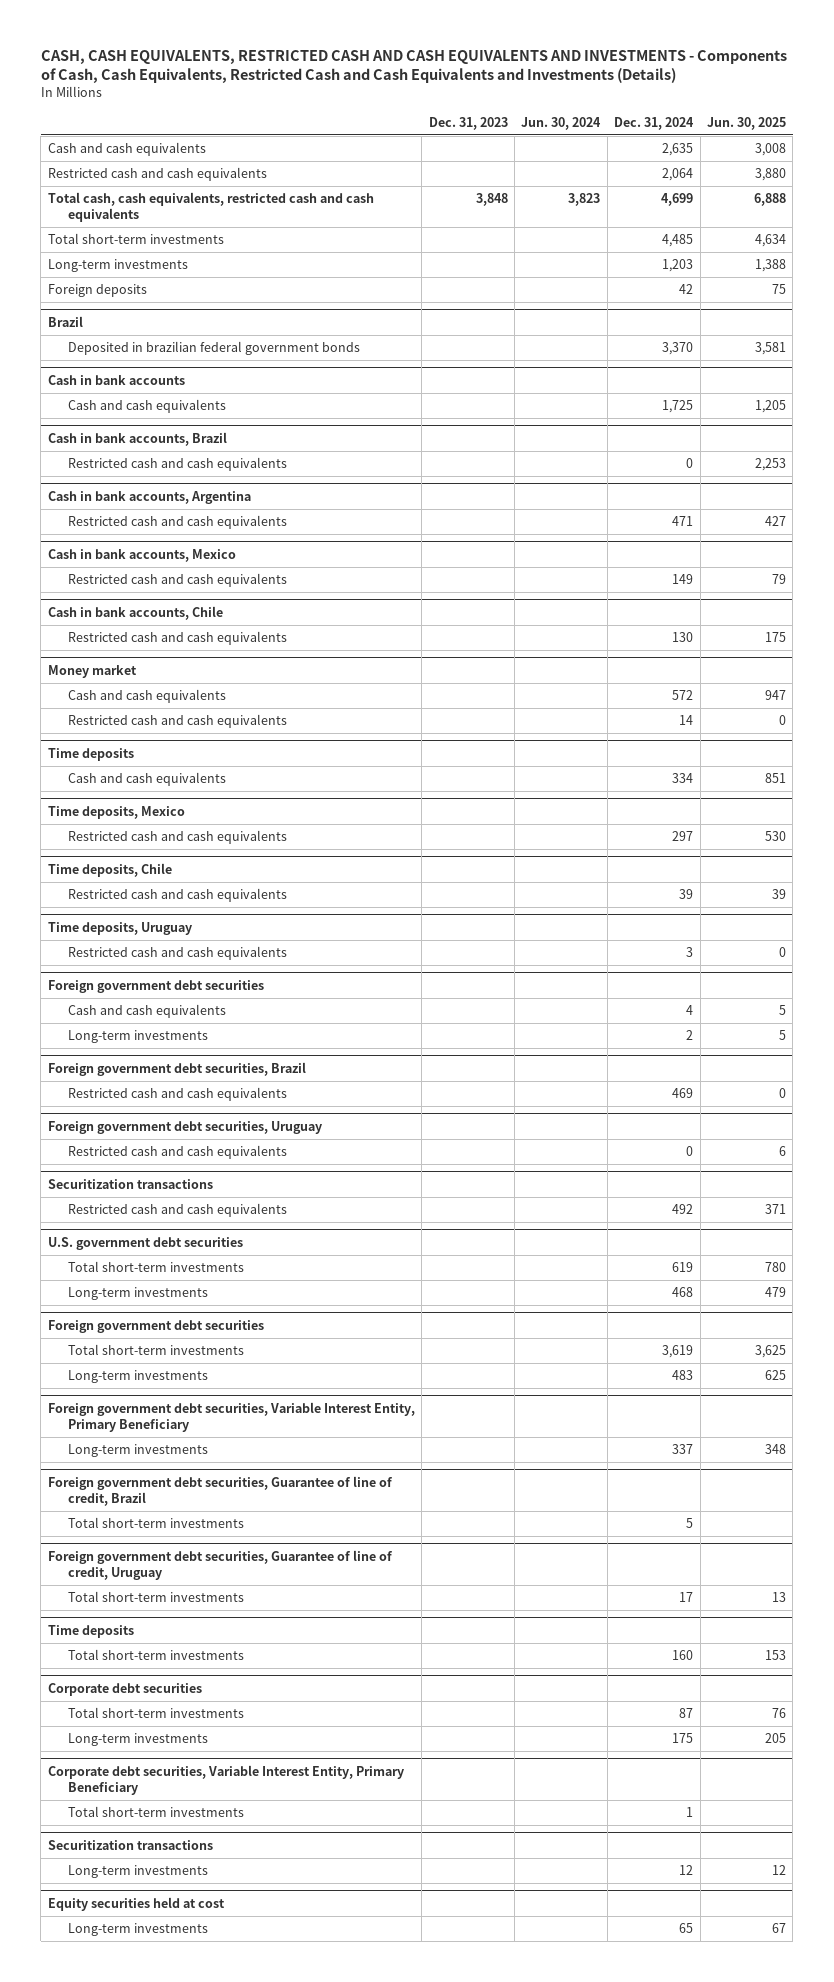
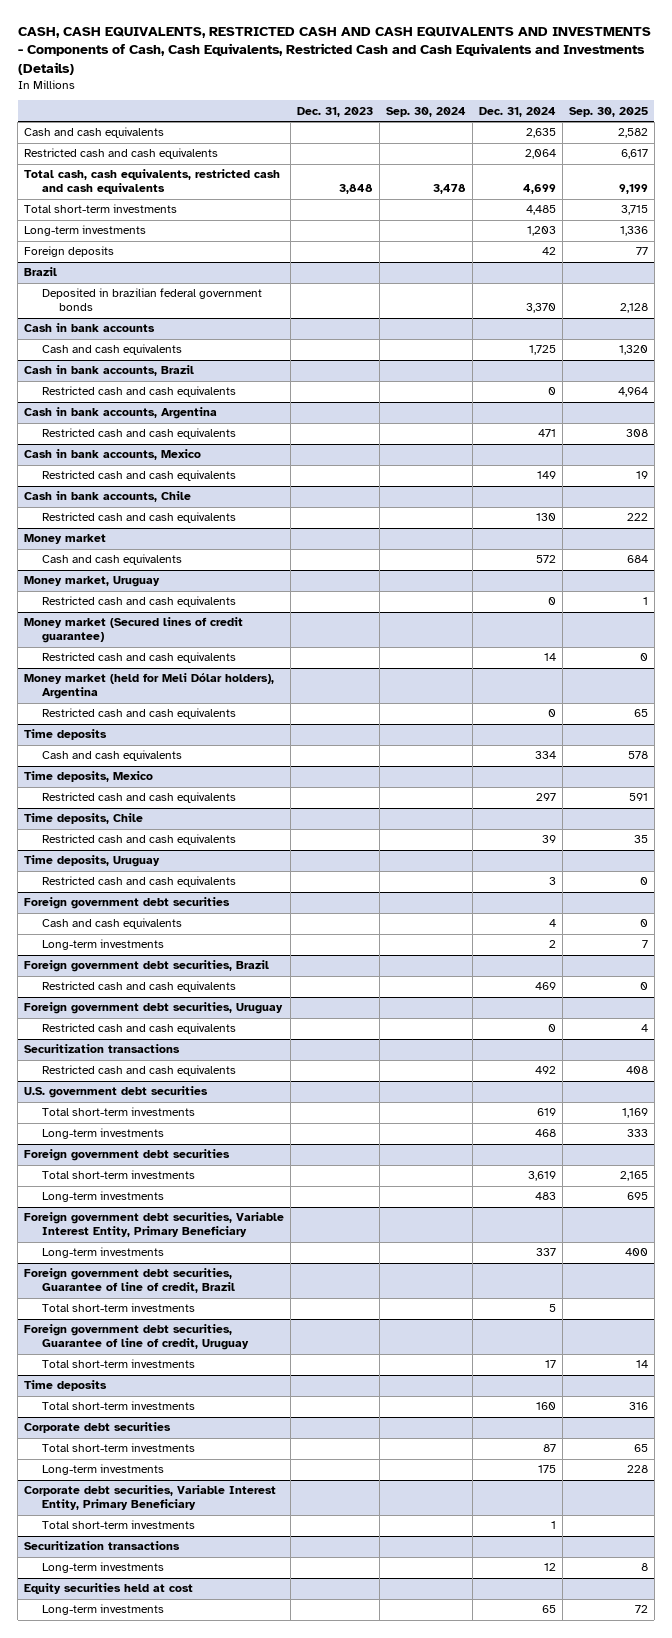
[521,116,602,130] Jun. 30, 2024 -> none
[707,116,787,130] Jun. 30, 2025 -> none
none -> [386,106,467,117] Sep. 30, 2024
none -> [568,106,648,117] Sep. 30, 2025
none -> [24,576,161,588] Money market, Uruguay
none -> [41,596,236,608] Restricted cash and cash equivalents
none -> [24,617,244,644] Money market (Secured lines of credit guarantee)
none -> [24,673,275,700] Money market (held for Meli Dólar holders), Argentina
none -> [41,708,236,720] Restricted cash and cash equivalents

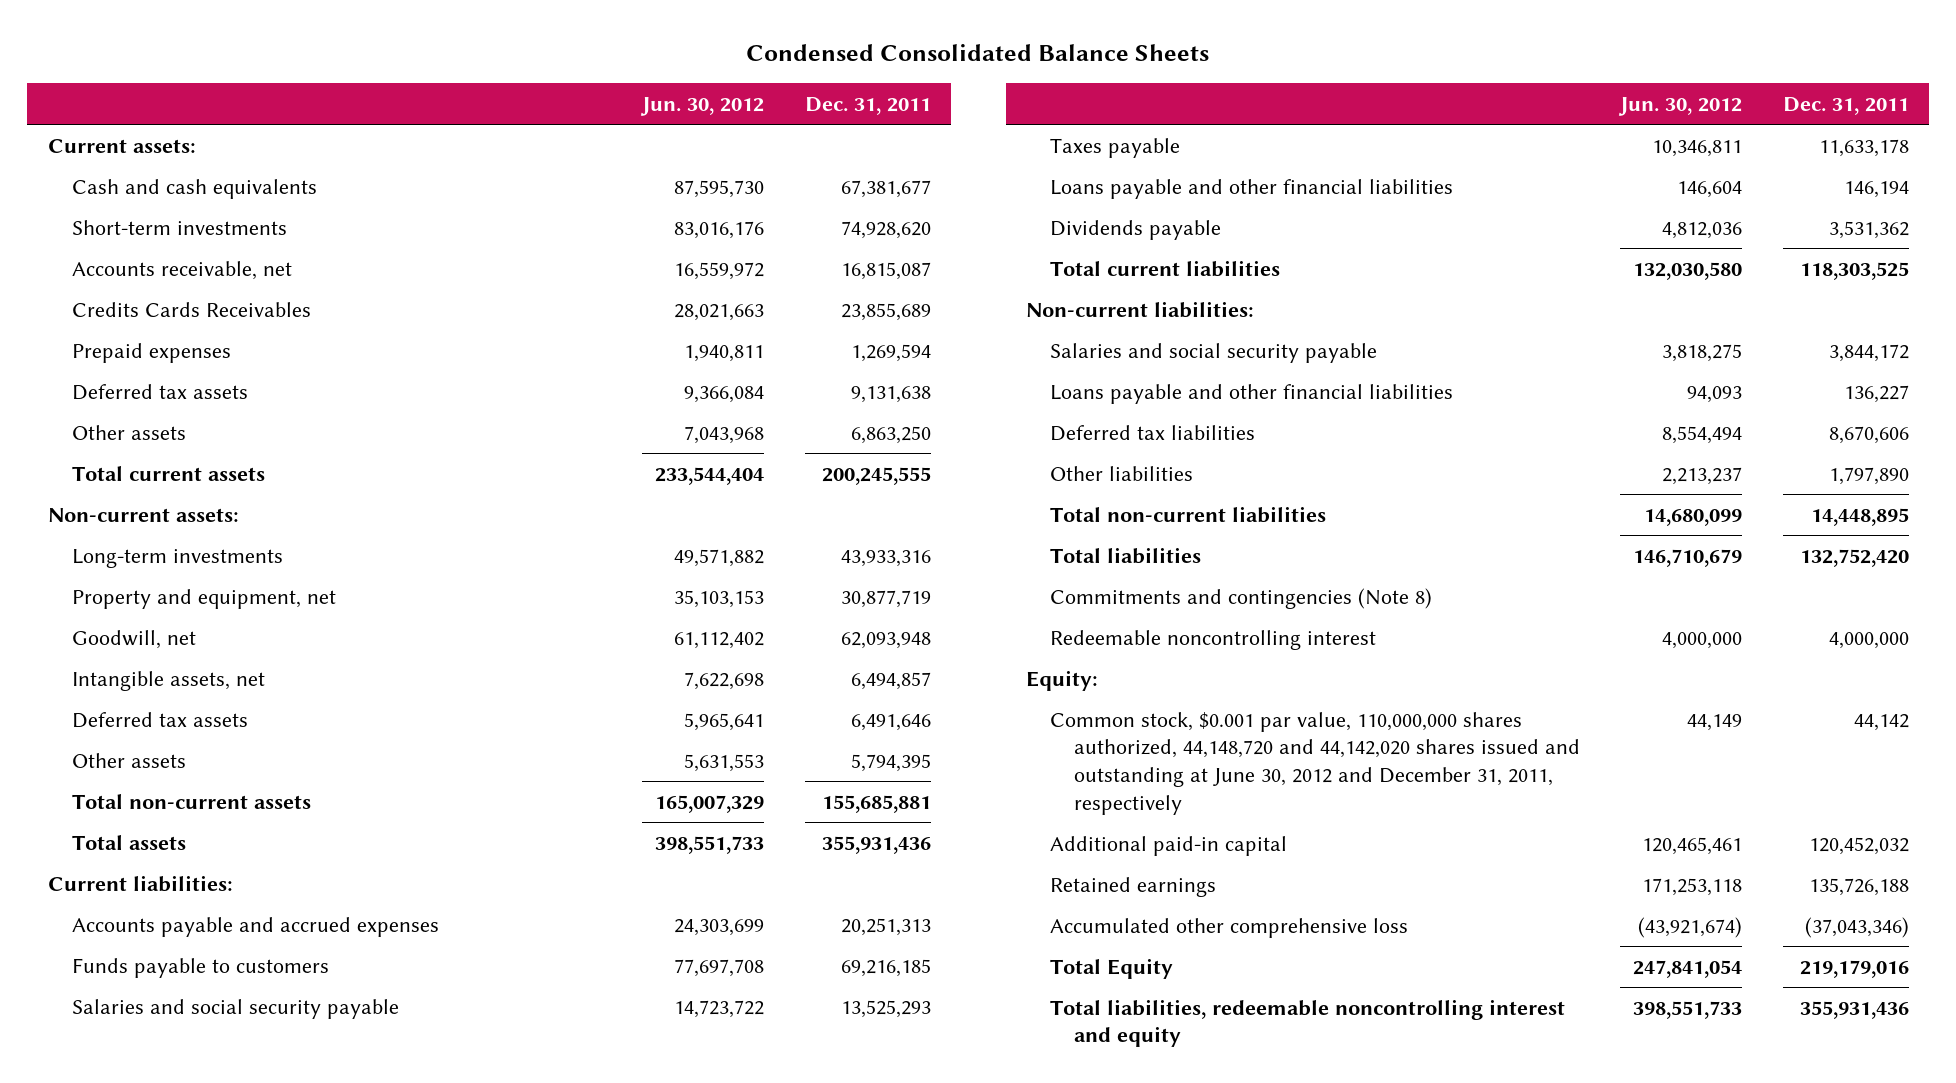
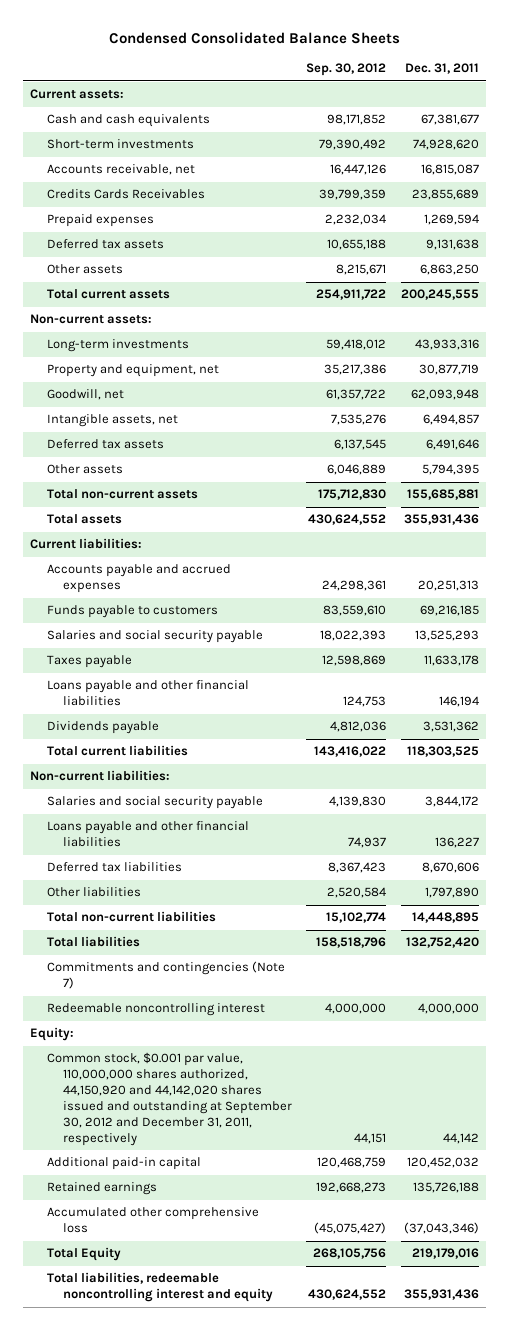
[640,96,765,116] Jun. 30, 2012 -> none
none -> [306,63,387,77] Sep. 30, 2012
[1049,587,1432,609] Commitments and contingencies (Note 8) -> [46,961,285,990] Commitments and contingencies (Note 7)
[1049,711,1580,815] Common stock, $0.001 par value, 110,000,000 shares authorized, 44,148,720 and 44,142,020 shares issued and outstanding at June 30, 2012 and December 31, 2011, respectively -> [46,1052,292,1146] Common stock, $0.001 par value, 110,000,000 shares authorized, 44,150,920 and 44,142,020 shares issued and outstanding at September 30, 2012 and December 31, 2011, respectively

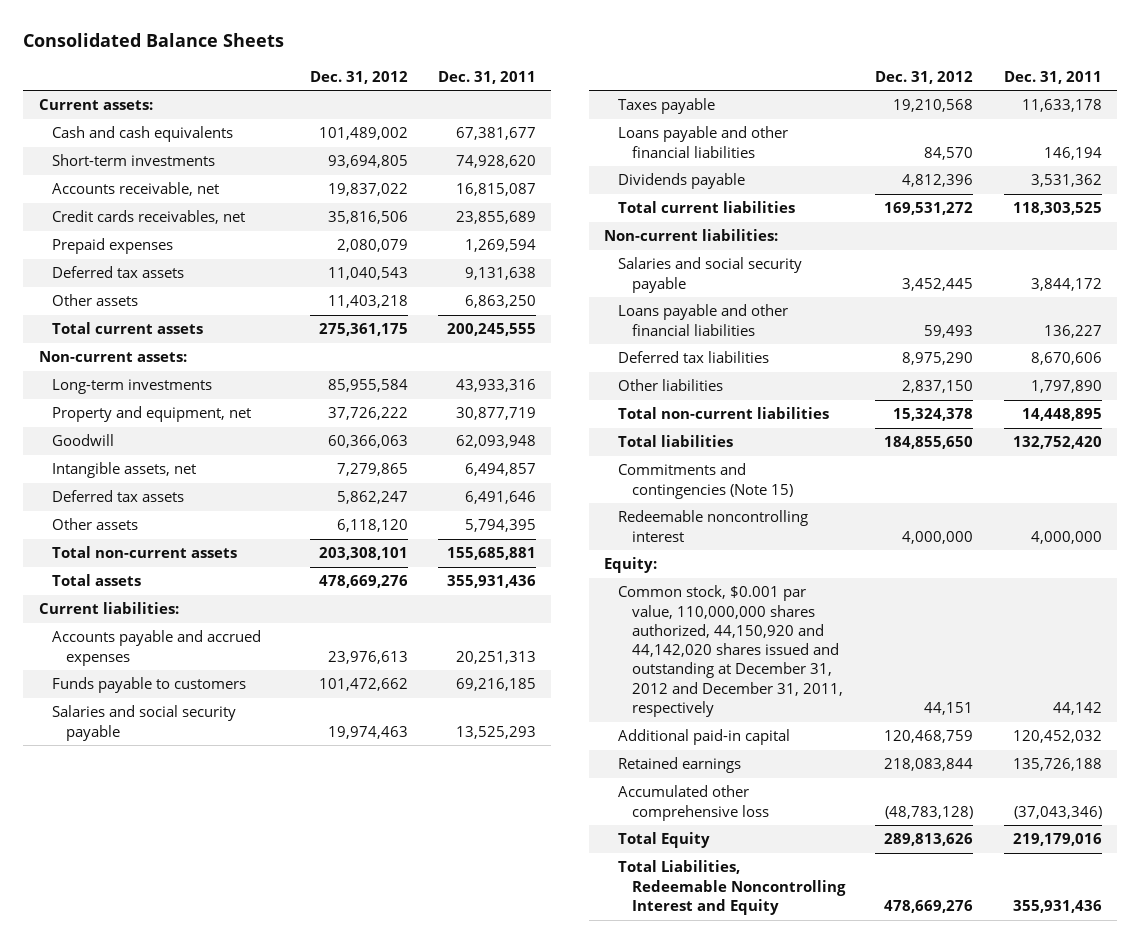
[108,32,400,45] Condensed Consolidated Balance Sheets -> [23,32,285,47] Consolidated Balance Sheets
[306,63,387,77] Sep. 30, 2012 -> none
none -> [309,70,408,84] Dec. 31, 2012
[46,189,205,200] Credits Cards Receivables -> [52,210,246,225] Credit cards receivables, net
[46,389,124,401] Goodwill, net -> [52,434,115,447] Goodwill
[46,961,285,990] Commitments and contingencies (Note 7) -> [618,463,793,499] Commitments and contingencies (Note 15)
[46,1052,292,1146] Common stock, $0.001 par value, 110,000,000 shares authorized, 44,150,920 and 44,142,020 shares issued and outstanding at September 30, 2012 and December 31, 2011, respectively -> [618,585,843,717] Common stock, $0.001 par value, 110,000,000 shares authorized, 44,150,920 and 44,142,020 shares issued and outstanding at December 31, 2012 and December 31, 2011, respectively
[46,1272,273,1303] Total liabilities, redeemable noncontrolling interest and equity -> [618,860,846,915] Total Liabilities, Redeemable Noncontrolling Interest and Equity

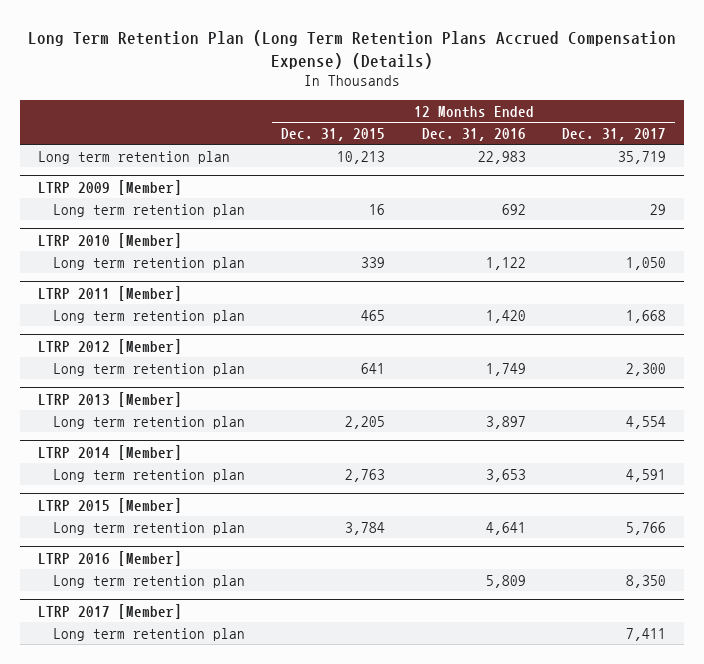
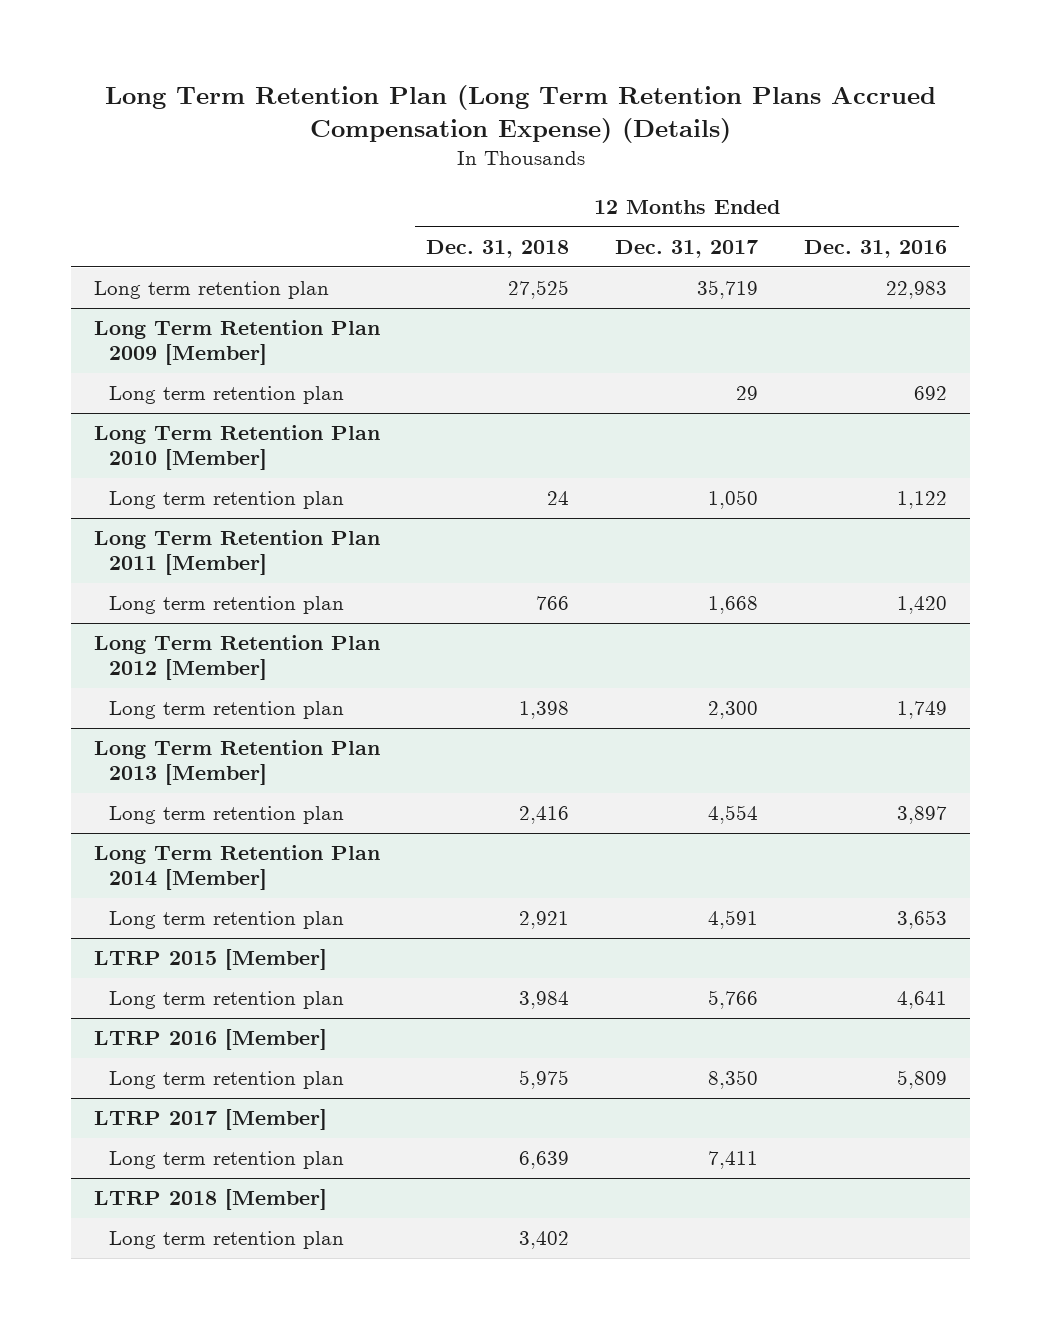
[281,127,386,141] Dec. 31, 2015 -> none
none -> [426,240,570,259] Dec. 31, 2018
[38,179,183,195] LTRP 2009 [Member] -> [94,320,381,366] Long Term Retention Plan 2009 [Member]
[38,232,183,248] LTRP 2010 [Member] -> [94,425,381,471] Long Term Retention Plan 2010 [Member]
[38,285,183,301] LTRP 2011 [Member] -> [94,530,381,576] Long Term Retention Plan 2011 [Member]
[38,338,183,354] LTRP 2012 [Member] -> [94,635,381,681] Long Term Retention Plan 2012 [Member]
[38,391,183,407] LTRP 2013 [Member] -> [94,740,381,786] Long Term Retention Plan 2013 [Member]
[38,444,183,460] LTRP 2014 [Member] -> [94,845,381,891] Long Term Retention Plan 2014 [Member]
none -> [94,1189,328,1211] LTRP 2018 [Member]
none -> [109,1231,345,1250] Long term retention plan

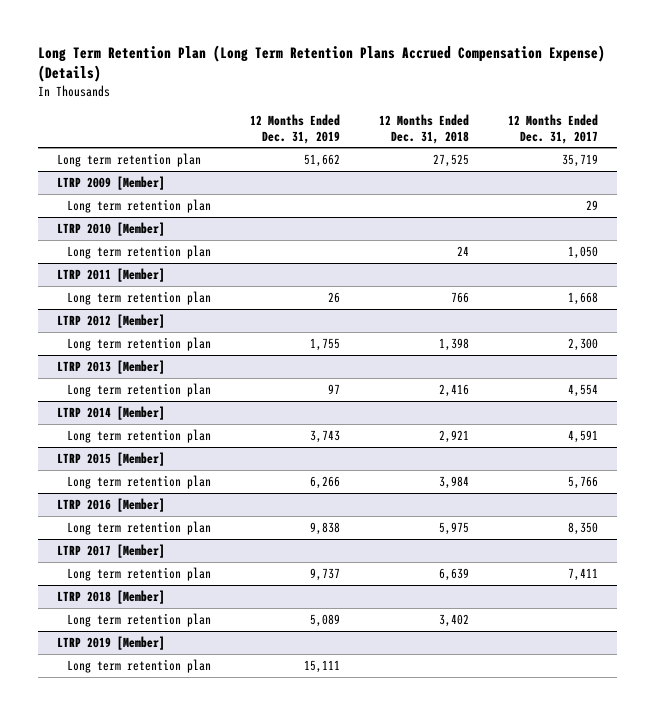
[804,240,948,259] Dec. 31, 2016 -> none
none -> [249,113,340,144] 12 Months Ended Dec. 31, 2019
[94,320,381,366] Long Term Retention Plan 2009 [Member] -> [57,175,166,190] LTRP 2009 [Member]
[94,425,381,471] Long Term Retention Plan 2010 [Member] -> [57,221,166,236] LTRP 2010 [Member]
[94,530,381,576] Long Term Retention Plan 2011 [Member] -> [57,267,166,282] LTRP 2011 [Member]
[94,635,381,681] Long Term Retention Plan 2012 [Member] -> [57,313,166,328] LTRP 2012 [Member]
[94,740,381,786] Long Term Retention Plan 2013 [Member] -> [57,359,166,374] LTRP 2013 [Member]
[94,845,381,891] Long Term Retention Plan 2014 [Member] -> [57,405,166,420] LTRP 2014 [Member]
none -> [57,635,166,650] LTRP 2019 [Member]
none -> [66,658,211,673] Long term retention plan

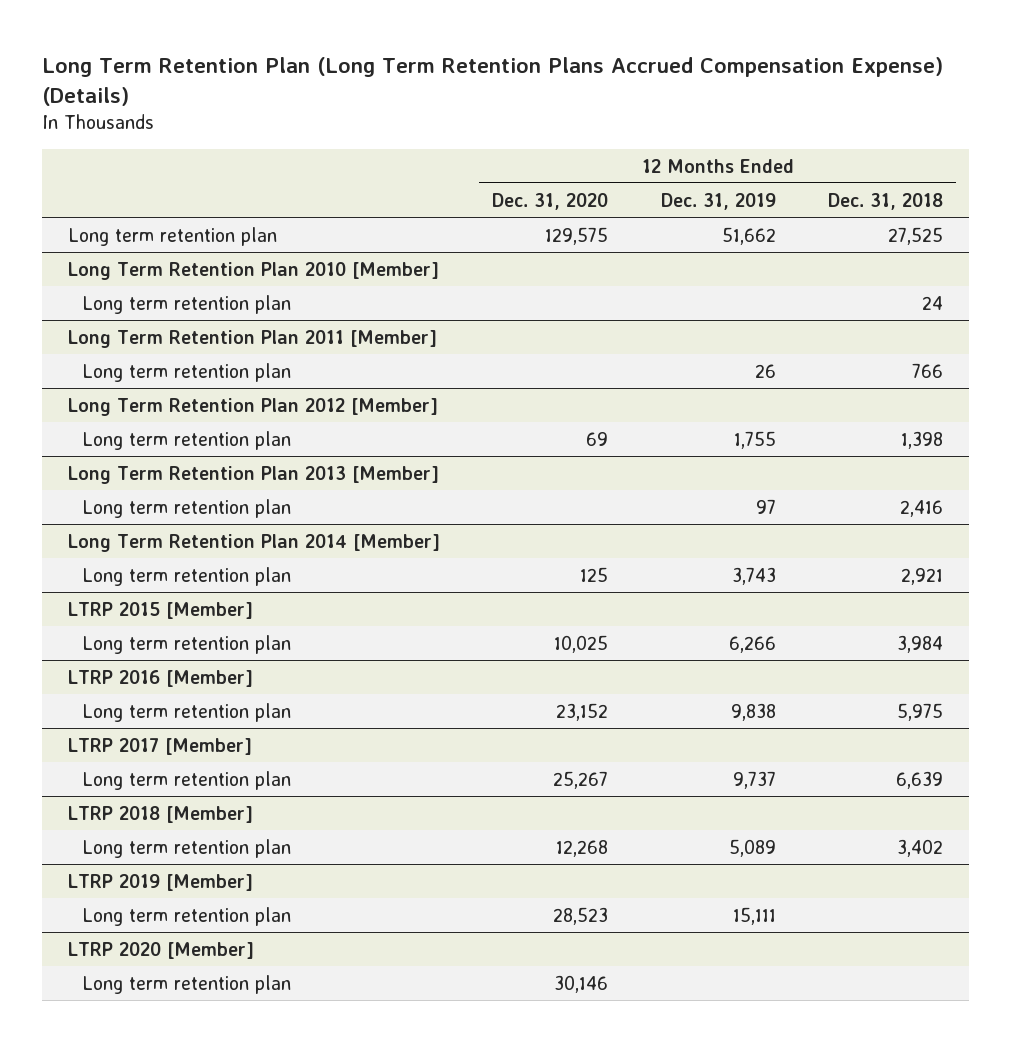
[507,113,598,144] 12 Months Ended Dec. 31, 2017 -> none
none -> [492,192,609,210] Dec. 31, 2020
[57,175,166,190] LTRP 2009 [Member] -> none
[66,198,211,213] Long term retention plan -> none
[57,221,166,236] LTRP 2010 [Member] -> [68,261,440,280] Long Term Retention Plan 2010 [Member]
[57,267,166,282] LTRP 2011 [Member] -> [68,329,438,348] Long Term Retention Plan 2011 [Member]
[57,313,166,328] LTRP 2012 [Member] -> [68,397,439,416] Long Term Retention Plan 2012 [Member]
[57,359,166,374] LTRP 2013 [Member] -> [68,465,440,484] Long Term Retention Plan 2013 [Member]
[57,405,166,420] LTRP 2014 [Member] -> [68,533,441,552] Long Term Retention Plan 2014 [Member]
none -> [68,941,255,959] LTRP 2020 [Member]
none -> [82,974,292,994] Long term retention plan

